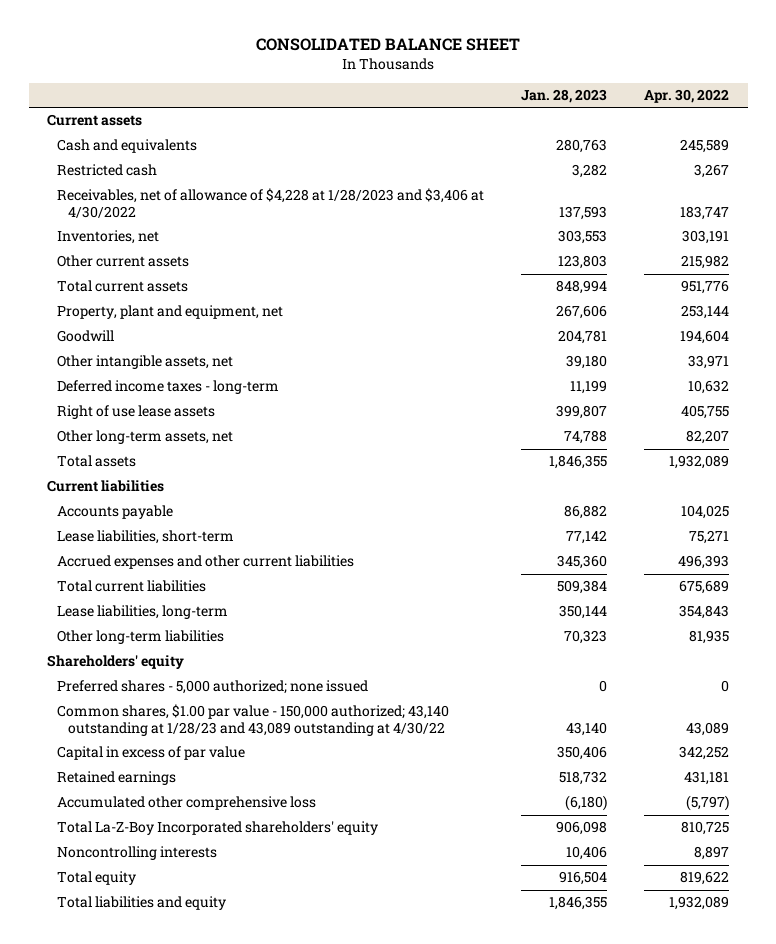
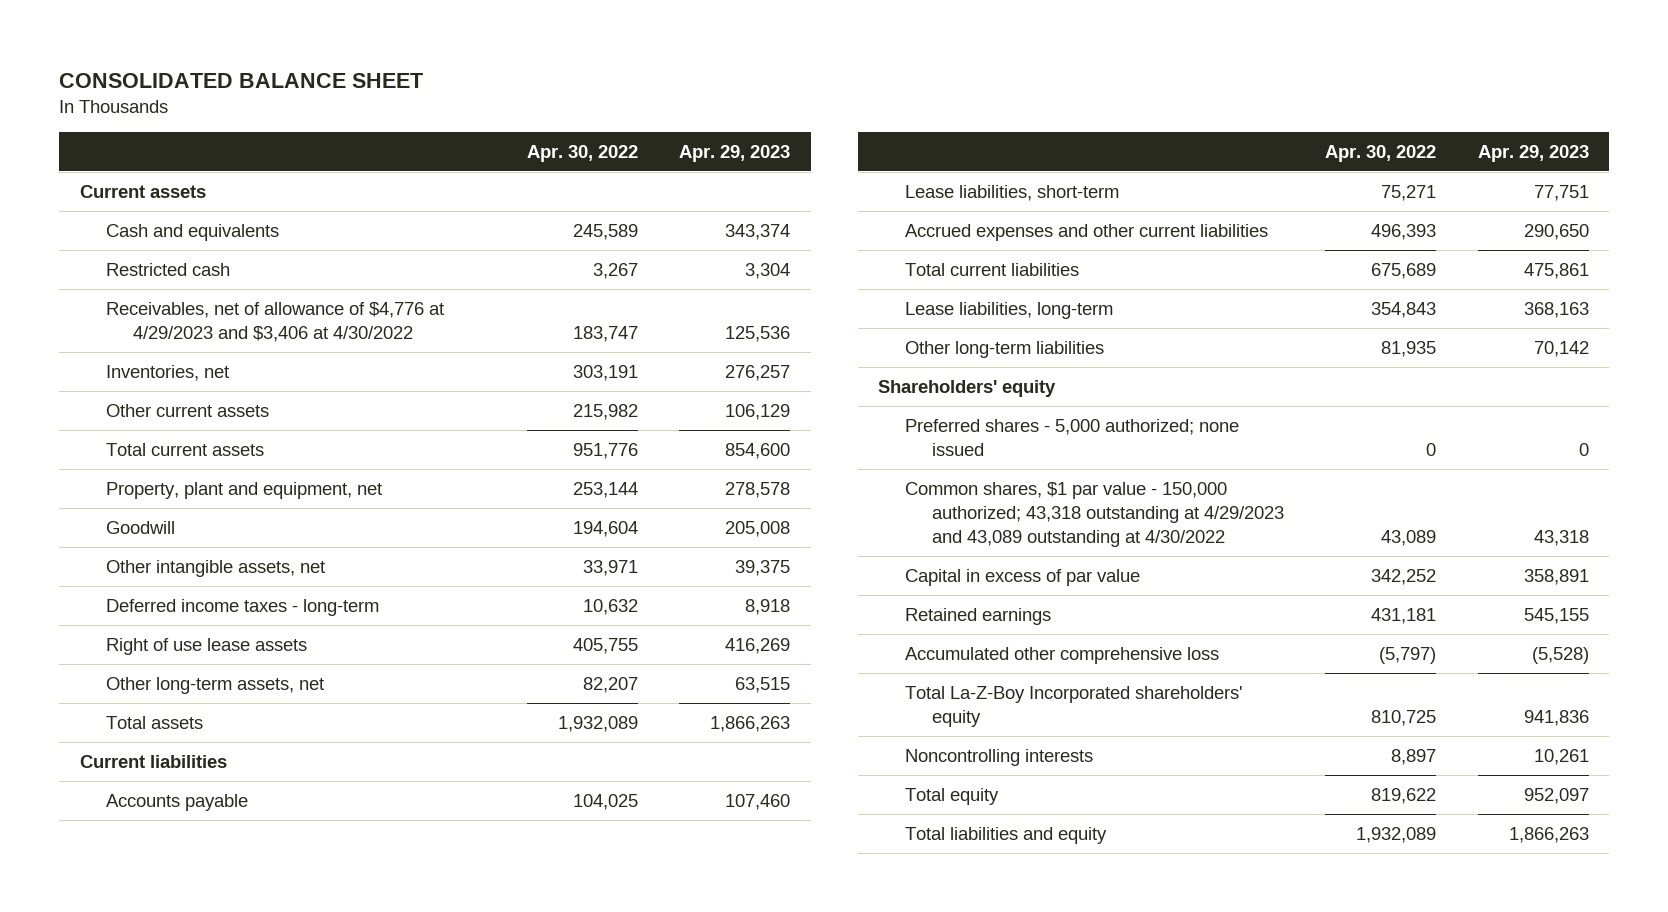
[521,89,608,104] Jan. 28, 2023 -> none
none -> [678,144,790,162] Apr. 29, 2023
[57,188,485,218] Receivables, net of allowance of $4,228 at 1/28/2023 and $3,406 at 4/30/2022 -> [106,301,445,342] Receivables, net of allowance of $4,776 at 4/29/2023 and $3,406 at 4/30/2022
[57,704,450,736] Common shares, $1.00 par value - 150,000 authorized; 43,140 outstanding at 1/28/23 and 43,089 outstanding at 4/30/22 -> [905,481,1284,547] Common shares, $1 par value - 150,000 authorized; 43,318 outstanding at 4/29/2023 and 43,089 outstanding at 4/30/2022

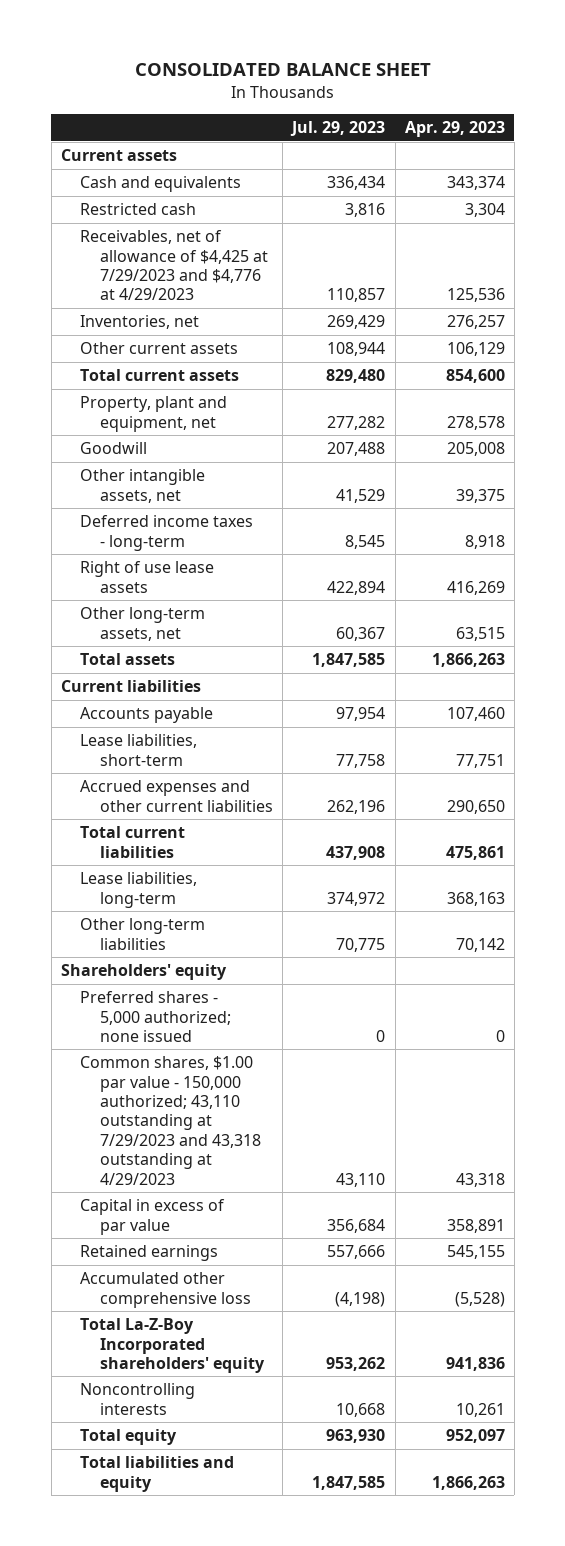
[526,144,638,162] Apr. 30, 2022 -> none
none -> [290,121,386,137] Jul. 29, 2023
[106,301,445,342] Receivables, net of allowance of $4,776 at 4/29/2023 and $3,406 at 4/30/2022 -> [80,230,269,301] Receivables, net of allowance of $4,425 at 7/29/2023 and $4,776 at 4/29/2023
[905,481,1284,547] Common shares, $1 par value - 150,000 authorized; 43,318 outstanding at 4/29/2023 and 43,089 outstanding at 4/30/2022 -> [80,1056,262,1185] Common shares, $1.00 par value - 150,000 authorized; 43,110 outstanding at 7/29/2023 and 43,318 outstanding at 4/29/2023

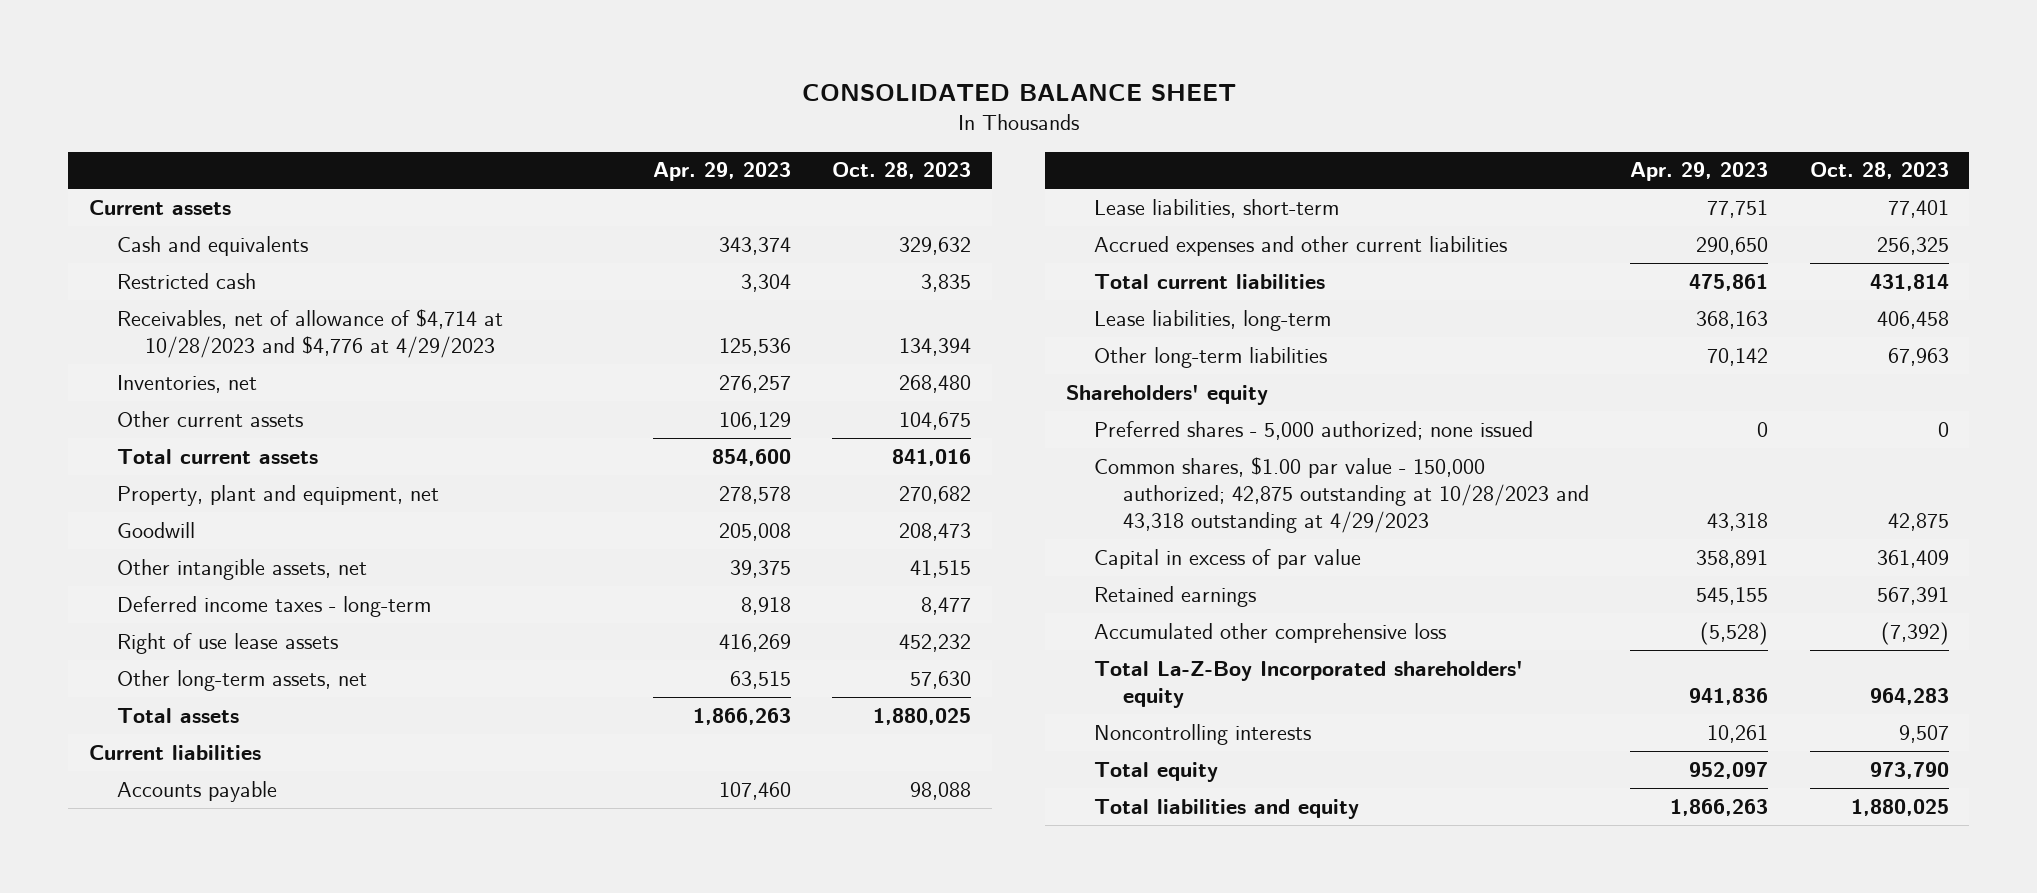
[290,121,386,137] Jul. 29, 2023 -> none
none -> [832,162,972,180] Oct. 28, 2023
[80,230,269,301] Receivables, net of allowance of $4,425 at 7/29/2023 and $4,776 at 4/29/2023 -> [117,308,504,359] Receivables, net of allowance of $4,714 at 10/28/2023 and $4,776 at 4/29/2023
[80,1056,262,1185] Common shares, $1.00 par value - 150,000 authorized; 43,110 outstanding at 7/29/2023 and 43,318 outstanding at 4/29/2023 -> [1094,456,1589,534] Common shares, $1.00 par value - 150,000 authorized; 42,875 outstanding at 10/28/2023 and 43,318 outstanding at 4/29/2023

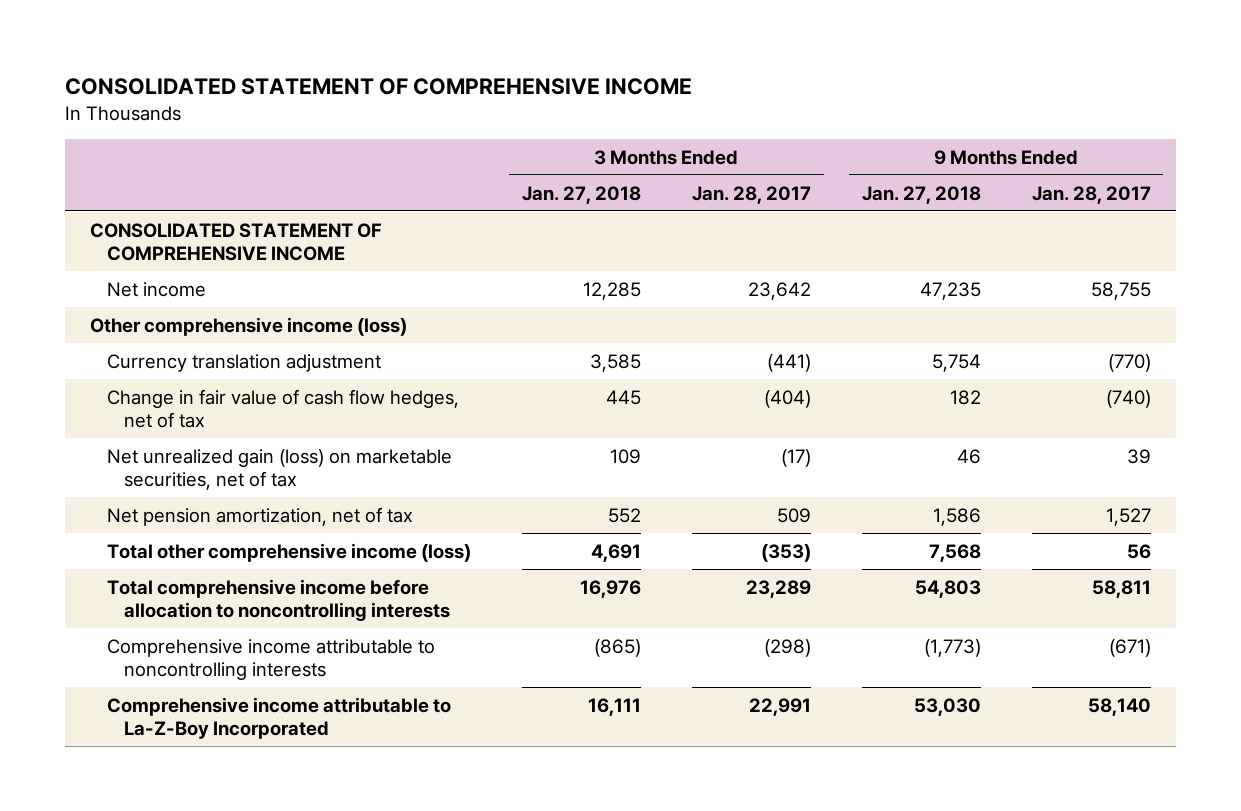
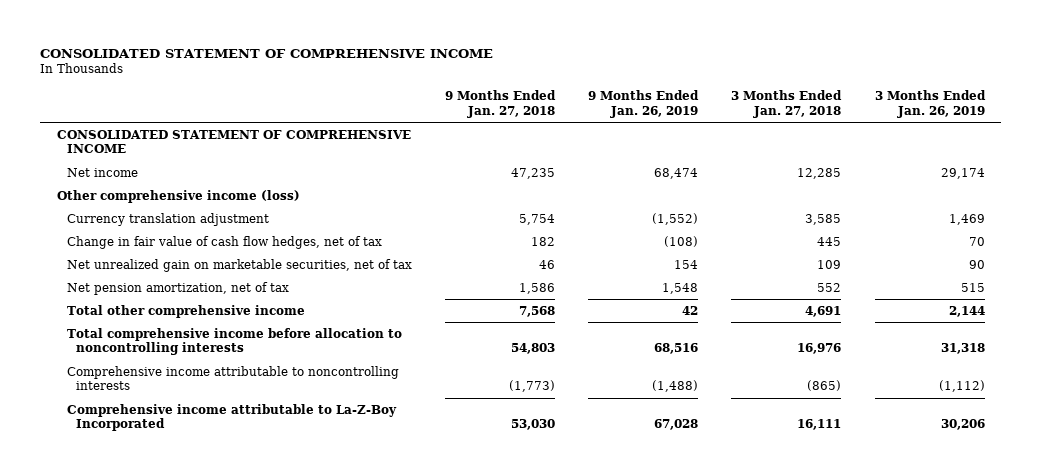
[691,185,811,204] Jan. 28, 2017 -> none
[1031,185,1151,204] Jan. 28, 2017 -> none
none -> [588,90,700,118] 9 Months Ended Jan. 26, 2019
none -> [874,90,986,118] 3 Months Ended Jan. 26, 2019
[107,448,453,491] Net unrealized gain (loss) on marketable securities, net of tax -> [66,258,412,272] Net unrealized gain on marketable securities, net of tax
[107,542,472,562] Total other comprehensive income (loss) -> [66,304,305,318] Total other comprehensive income

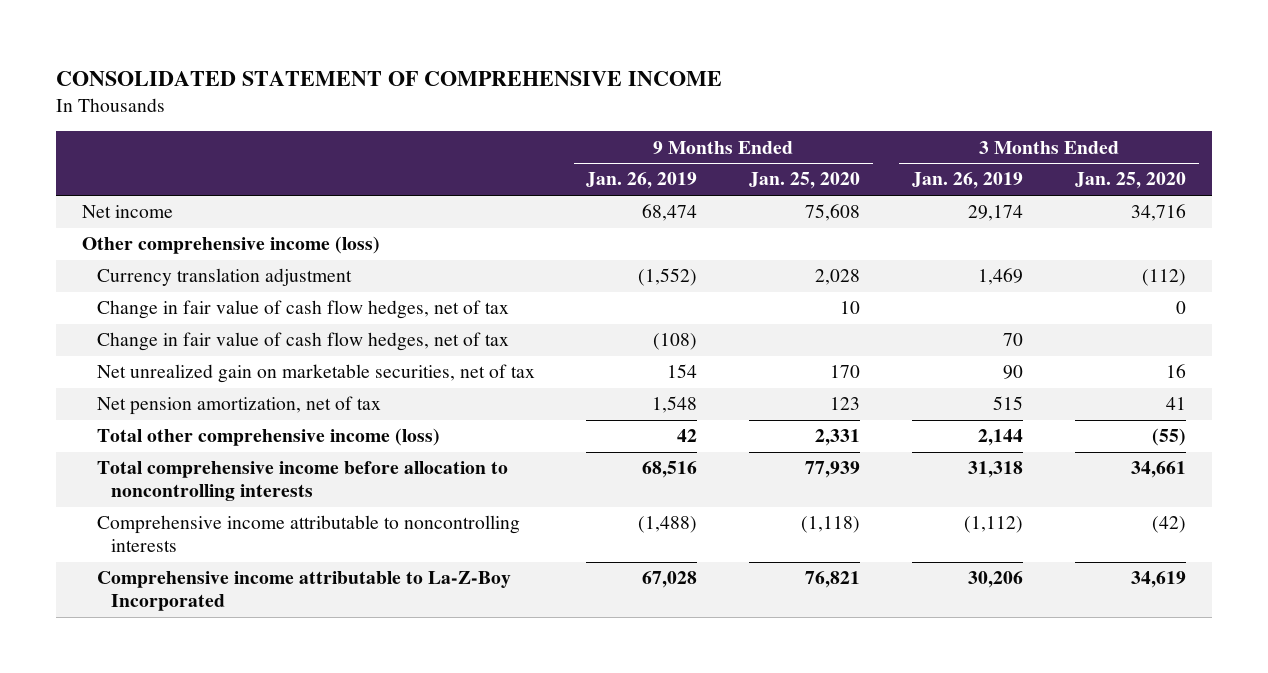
[444,90,556,118] 9 Months Ended Jan. 27, 2018 -> none
[731,90,843,118] 3 Months Ended Jan. 27, 2018 -> none
none -> [749,172,861,190] Jan. 25, 2020
none -> [1075,172,1187,190] Jan. 25, 2020
[56,129,411,154] CONSOLIDATED STATEMENT OF COMPREHENSIVE INCOME -> none
none -> [96,300,509,320] Change in fair value of cash flow hedges, net of tax
[66,304,305,318] Total other comprehensive income -> [96,428,440,447] Total other comprehensive income (loss)

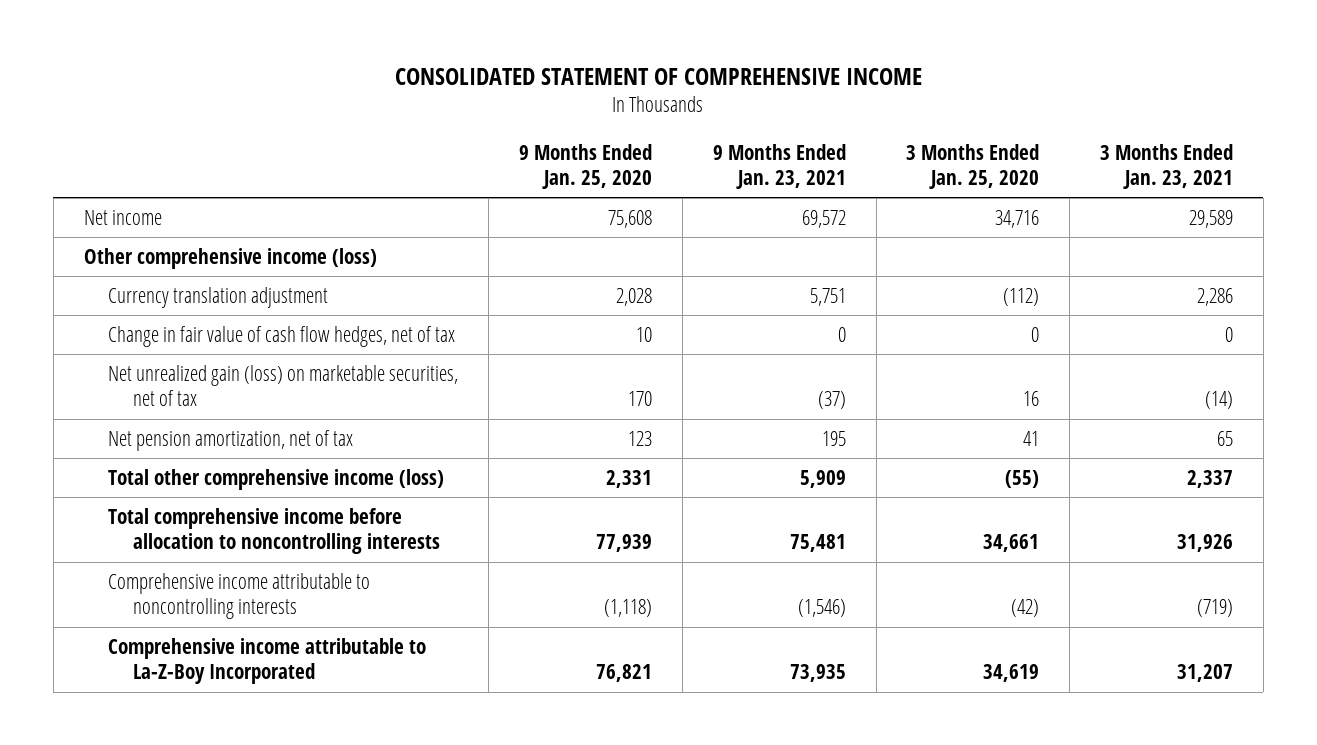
[586,172,698,190] Jan. 26, 2019 -> none
[912,172,1024,190] Jan. 26, 2019 -> none
none -> [712,143,846,189] 9 Months Ended Jan. 23, 2021
none -> [1100,143,1234,189] 3 Months Ended Jan. 23, 2021
[96,332,509,352] Change in fair value of cash flow hedges, net of tax -> none
[96,364,535,384] Net unrealized gain on marketable securities, net of tax -> [108,364,459,407] Net unrealized gain (loss) on marketable securities, net of tax

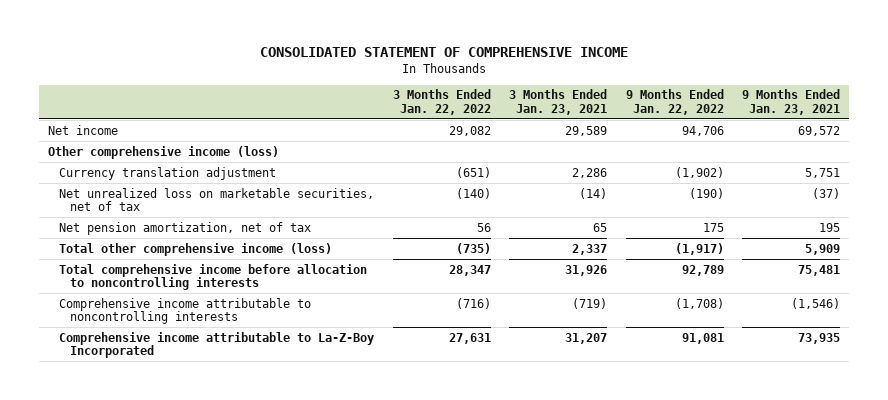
[519,143,653,189] 9 Months Ended Jan. 25, 2020 -> none
[906,143,1040,189] 3 Months Ended Jan. 25, 2020 -> none
none -> [392,89,491,115] 3 Months Ended Jan. 22, 2022
none -> [625,89,724,115] 9 Months Ended Jan. 22, 2022
[108,325,456,347] Change in fair value of cash flow hedges, net of tax -> none
[108,364,459,407] Net unrealized gain (loss) on marketable securities, net of tax -> [59,187,375,212] Net unrealized loss on marketable securities, net of tax

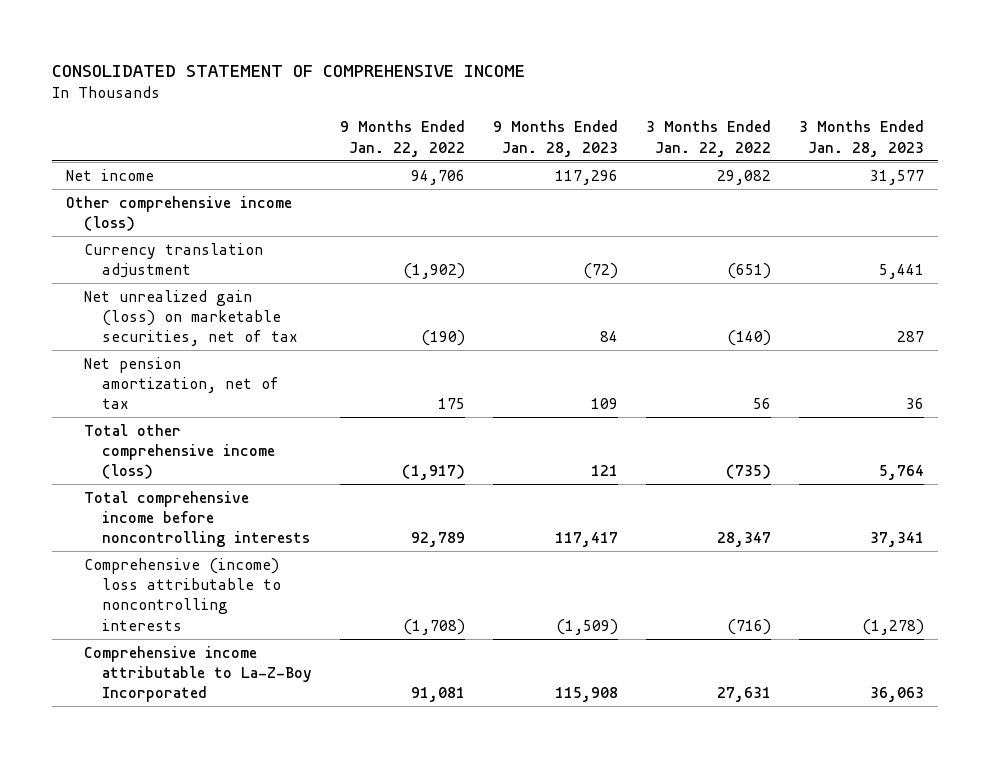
[509,89,608,115] 3 Months Ended Jan. 23, 2021 -> none
[741,89,840,115] 9 Months Ended Jan. 23, 2021 -> none
none -> [493,120,619,157] 9 Months Ended Jan. 28, 2023
none -> [799,120,925,157] 3 Months Ended Jan. 28, 2023
[59,187,375,212] Net unrealized loss on marketable securities, net of tax -> [84,289,299,347] Net unrealized gain (loss) on marketable securities, net of tax
[59,263,368,291] Total comprehensive income before allocation to noncontrolling interests -> [84,490,311,548] Total comprehensive income before noncontrolling interests
[59,297,312,325] Comprehensive income attributable to noncontrolling interests -> [84,557,282,631] Comprehensive (income) loss attributable to noncontrolling interests

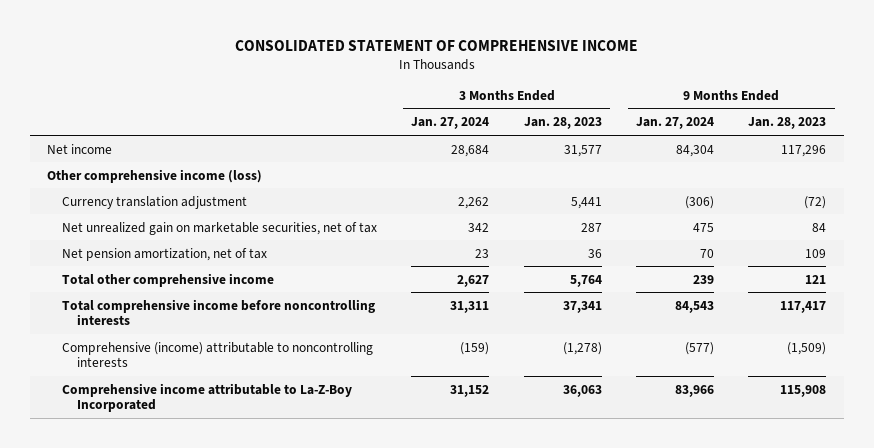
[340,120,466,157] 9 Months Ended Jan. 22, 2022 -> none
[646,120,772,157] 3 Months Ended Jan. 22, 2022 -> none
none -> [411,117,490,130] Jan. 27, 2024
none -> [636,117,715,130] Jan. 27, 2024
[84,289,299,347] Net unrealized gain (loss) on marketable securities, net of tax -> [62,221,378,235] Net unrealized gain on marketable securities, net of tax
[84,423,276,480] Total other comprehensive income (loss) -> [62,272,275,287] Total other comprehensive income
[84,557,282,631] Comprehensive (income) loss attributable to noncontrolling interests -> [62,341,374,368] Comprehensive (income) attributable to noncontrolling interests

